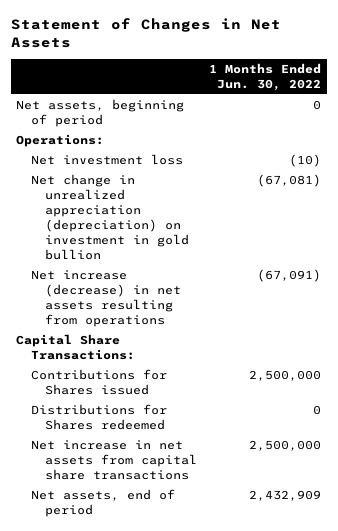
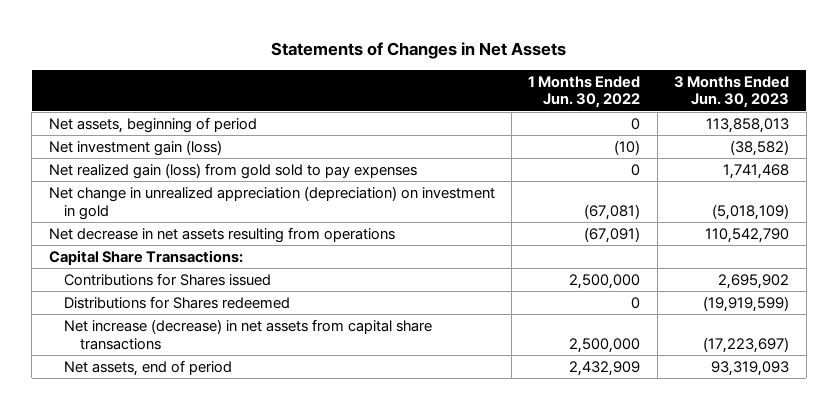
[10,17,281,48] Statement of Changes in Net Assets -> [270,41,566,59] Statements of Changes in Net Assets
none -> [674,75,790,109] 3 Months Ended Jun. 30, 2023
[16,134,105,148] Operations: -> none
[30,154,183,166] Net investment loss -> [48,139,222,156] Net investment gain (loss)
none -> [48,162,417,179] Net realized gain (loss) from gold sold to pay expenses
[30,174,190,261] Net change in unrealized appreciation (depreciation) on investment in gold bullion -> [48,185,495,220] Net change in unrealized appreciation (depreciation) on investment in gold
[30,270,182,328] Net increase (decrease) in net assets resulting from operations -> [48,226,395,243] Net decrease in net assets resulting from operations
[30,440,198,481] Net increase in net assets from capital share transactions -> [64,318,433,350] Net increase (decrease) in net assets from capital share transactions

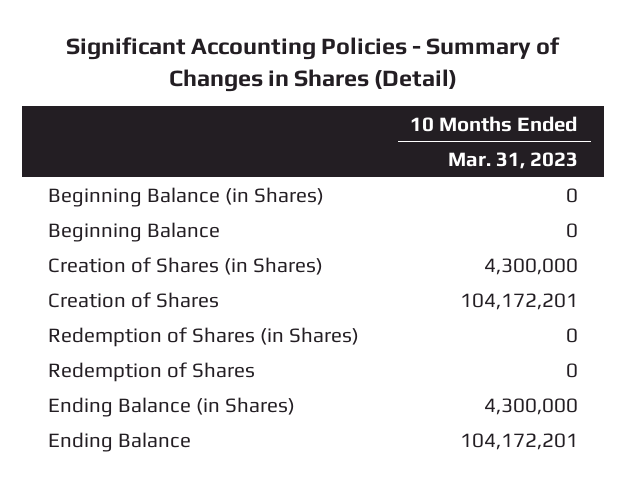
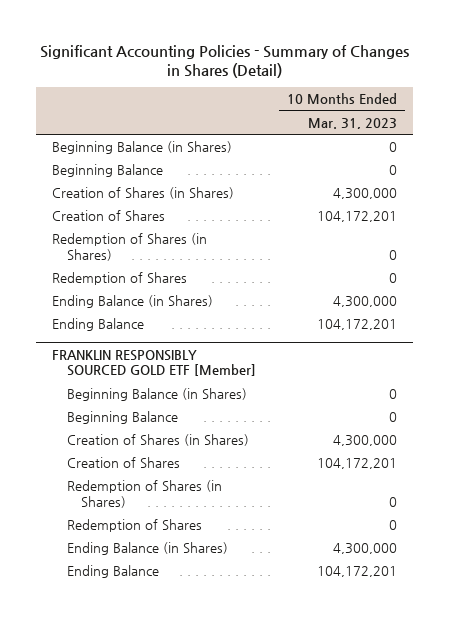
none -> [52,349,256,377] FRANKLIN RESPONSIBLY SOURCED GOLD ETF [Member]
none -> [66,388,247,402] Beginning Balance (in Shares)
none -> [66,411,178,425] Beginning Balance
none -> [66,434,249,447] Creation of Shares (in Shares)
none -> [66,457,180,469] Creation of Shares
none -> [66,480,222,508] Redemption of Shares (in Shares)
none -> [66,519,202,533] Redemption of Shares
none -> [66,542,228,556] Ending Balance (in Shares)
none -> [66,565,159,579] Ending Balance

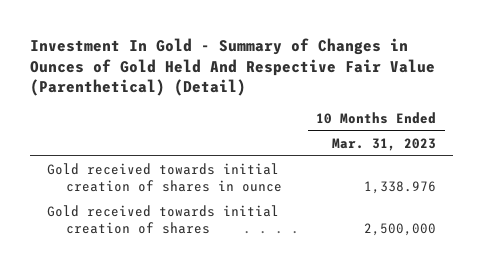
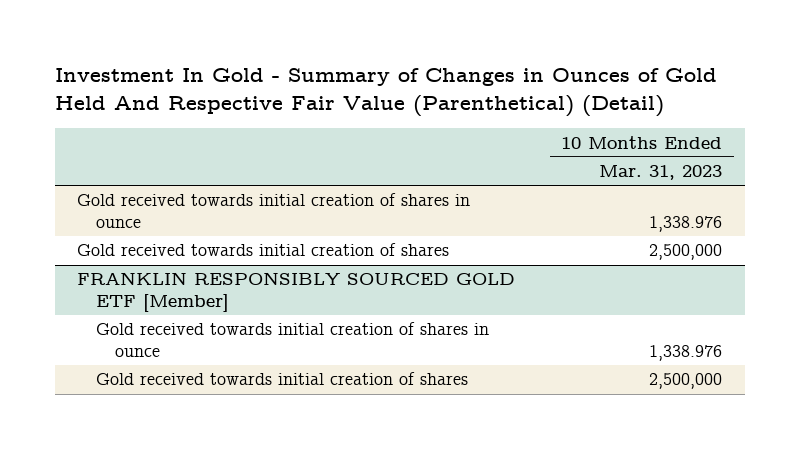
none -> [77,272,516,312] FRANKLIN RESPONSIBLY SOURCED GOLD ETF [Member]
none -> [95,322,489,357] Gold received towards initial creation of shares in ounce
none -> [95,372,468,386] Gold received towards initial creation of shares

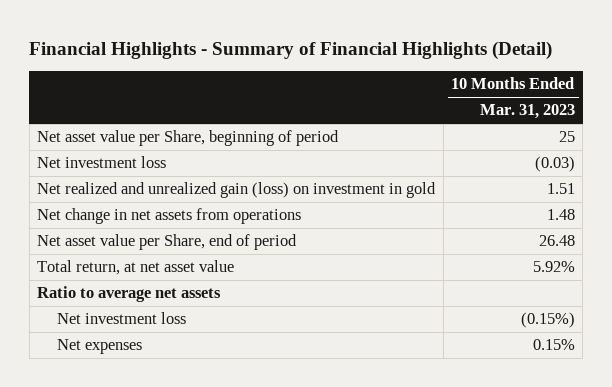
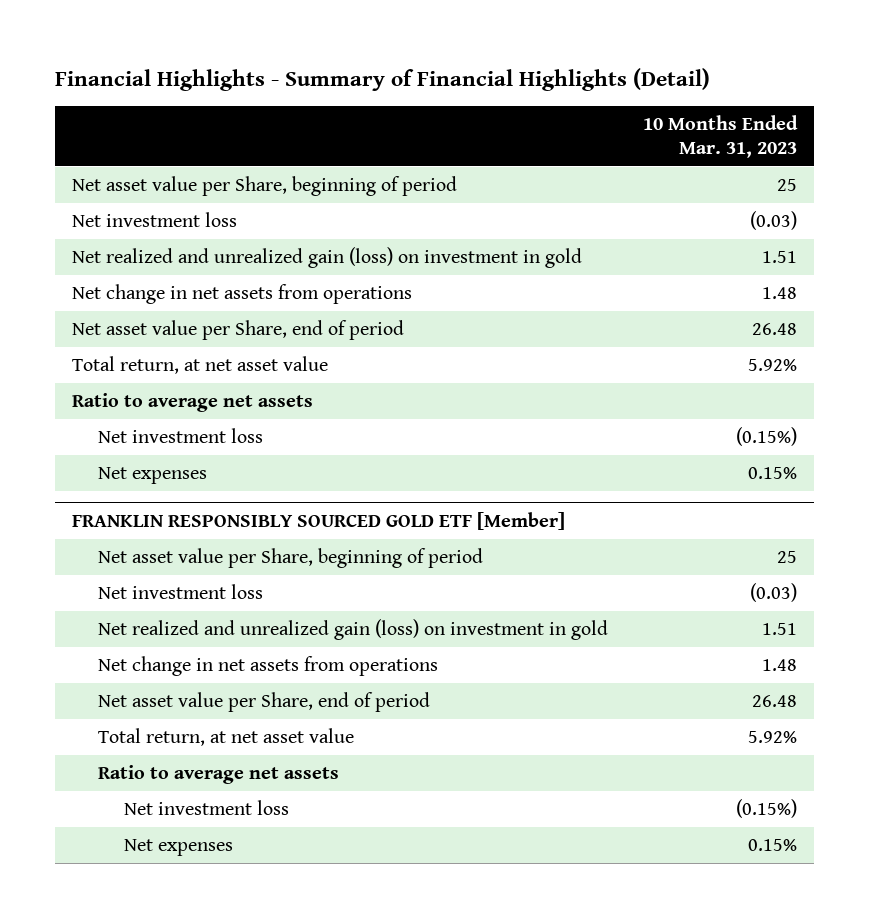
none -> [72,511,566,530] FRANKLIN RESPONSIBLY SOURCED GOLD ETF [Member]
none -> [97,548,483,569] Net asset value per Share, beginning of period
none -> [97,584,263,600] Net investment loss
none -> [97,619,608,641] Net realized and unrealized gain (loss) on investment in gold
none -> [97,656,438,677] Net change in net assets from operations
none -> [97,692,430,713] Net asset value per Share, end of period
none -> [97,728,354,747] Total return, at net asset value
none -> [97,765,339,785] Ratio to average net assets
none -> [123,800,289,816] Net investment loss
none -> [123,839,233,857] Net expenses

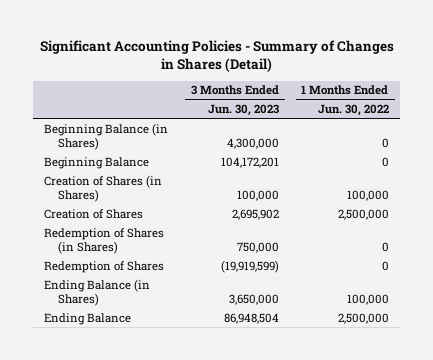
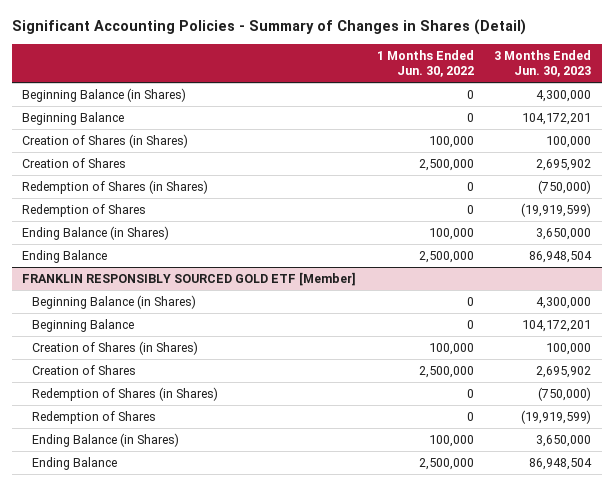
[237,242,280,254] 750,000 -> [538,179,592,194] (750,000)
none -> [22,271,357,286] FRANKLIN RESPONSIBLY SOURCED GOLD ETF [Member]
none -> [31,294,196,309] Beginning Balance (in Shares)
none -> [31,318,134,332] Beginning Balance
none -> [31,340,198,355] Creation of Shares (in Shares)
none -> [31,364,136,375] Creation of Shares
none -> [31,386,218,401] Redemption of Shares (in Shares)
none -> [31,410,156,424] Redemption of Shares
none -> [31,432,179,447] Ending Balance (in Shares)
none -> [31,456,117,470] Ending Balance

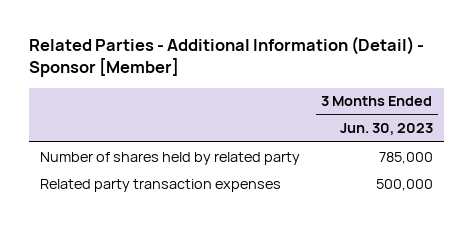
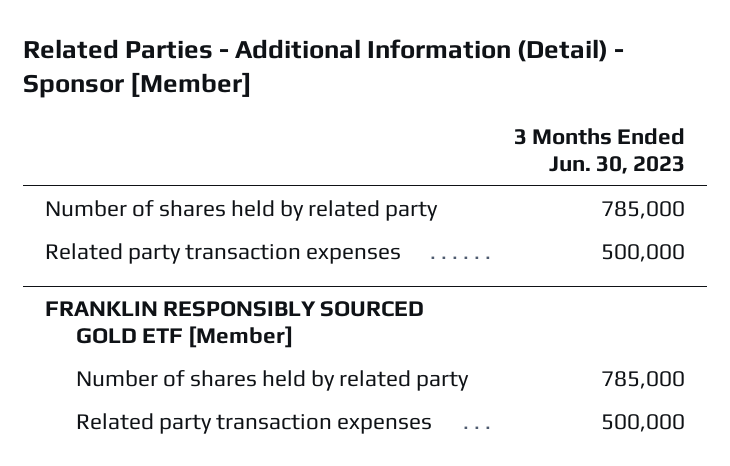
none -> [45,300,425,348] FRANKLIN RESPONSIBLY SOURCED GOLD ETF [Member]
none -> [76,369,470,391] Number of shares held by related party
none -> [76,412,433,434] Related party transaction expenses

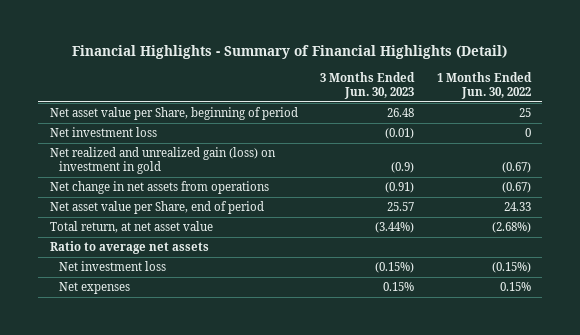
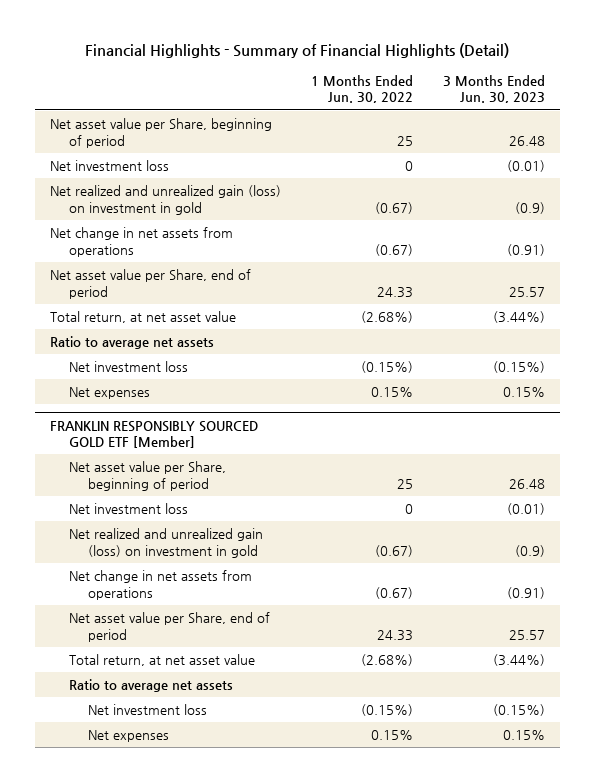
none -> [49,420,258,449] FRANKLIN RESPONSIBLY SOURCED GOLD ETF [Member]
none -> [68,461,226,491] Net asset value per Share, beginning of period
none -> [68,503,188,515] Net investment loss
none -> [68,528,263,558] Net realized and unrealized gain (loss) on investment in gold
none -> [68,570,252,600] Net change in net assets from operations
none -> [68,612,270,642] Net asset value per Share, end of period
none -> [68,654,255,667] Total return, at net asset value
none -> [68,679,233,693] Ratio to average net assets
none -> [88,704,208,716] Net investment loss
none -> [88,730,170,743] Net expenses

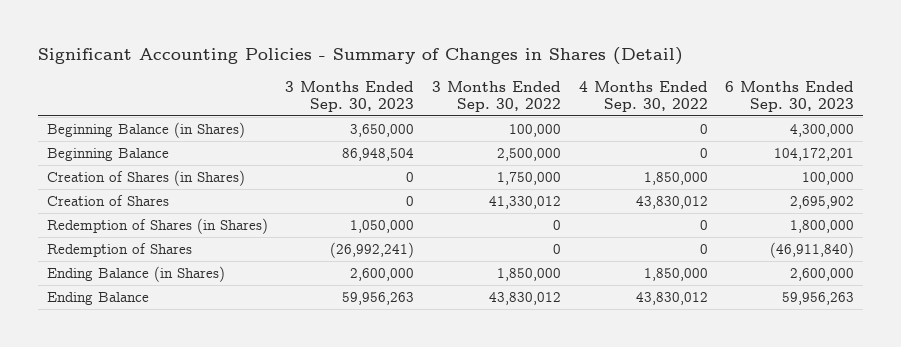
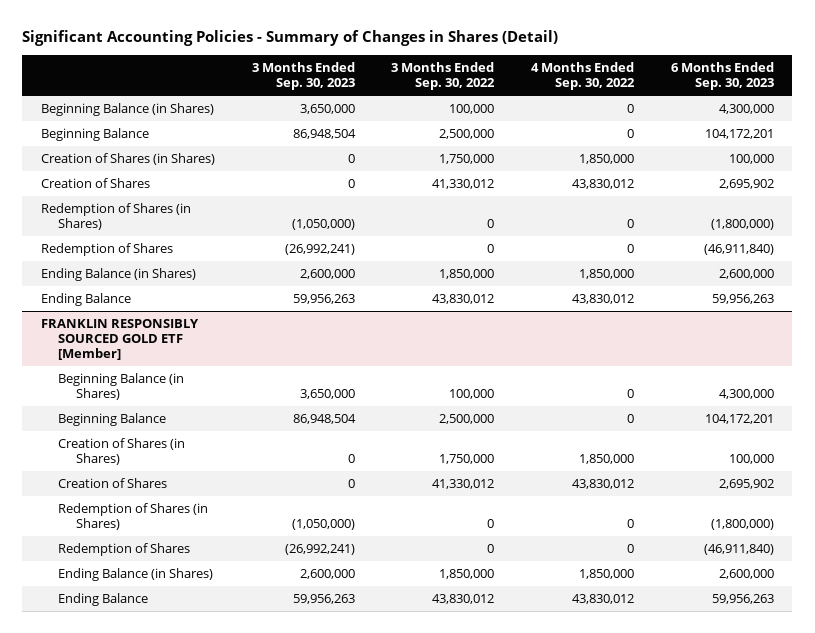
[350,220,415,234] 1,050,000 -> [291,219,355,231] (1,050,000)
[790,220,855,234] 1,800,000 -> [710,219,774,231] (1,800,000)
none -> [40,318,199,361] FRANKLIN RESPONSIBLY SOURCED GOLD ETF [Member]
none -> [58,372,185,401] Beginning Balance (in Shares)
none -> [58,412,167,426] Beginning Balance
none -> [58,437,186,466] Creation of Shares (in Shares)
none -> [58,477,168,488] Creation of Shares
none -> [58,502,209,531] Redemption of Shares (in Shares)
none -> [58,542,191,556] Redemption of Shares
none -> [58,567,214,581] Ending Balance (in Shares)
none -> [58,592,149,606] Ending Balance

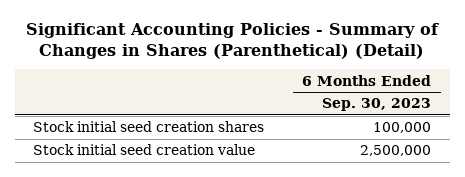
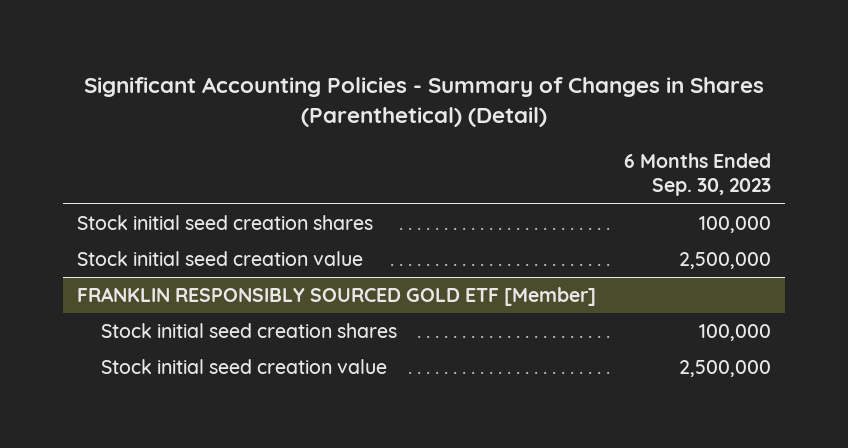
none -> [77,287,597,307] FRANKLIN RESPONSIBLY SOURCED GOLD ETF [Member]
none -> [101,323,398,339] Stock initial seed creation shares
none -> [101,359,388,375] Stock initial seed creation value

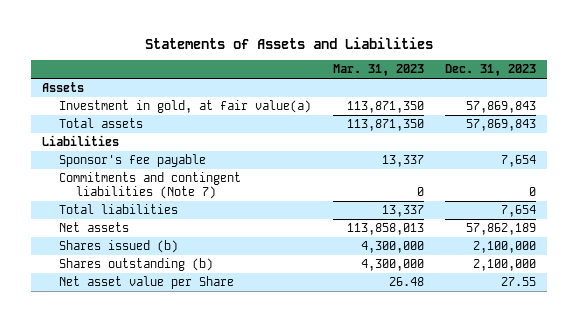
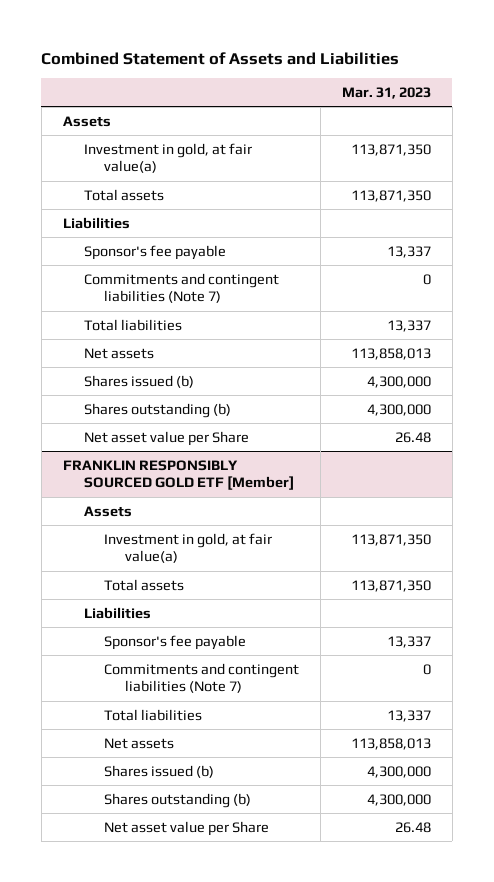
[145,36,434,49] Statements of Assets and Liabilities -> [41,51,400,65] Combined Statement of Assets and Liabilities
[445,64,537,77] Dec. 31, 2023 -> none
none -> [62,459,294,490] FRANKLIN RESPONSIBLY SOURCED GOLD ETF [Member]
none -> [83,505,132,517] Assets
none -> [104,532,273,563] Investment in gold, at fair value(a)
none -> [104,578,185,591] Total assets
none -> [83,606,151,619] Liabilities
none -> [104,634,247,650] Sponsor's fee payable
none -> [104,662,300,693] Commitments and contingent liabilities (Note 7)
none -> [104,708,203,721] Total liabilities
none -> [104,737,175,749] Net assets
none -> [104,764,215,778] Shares issued (b)
none -> [104,792,252,808] Shares outstanding (b)
none -> [104,820,270,836] Net asset value per Share

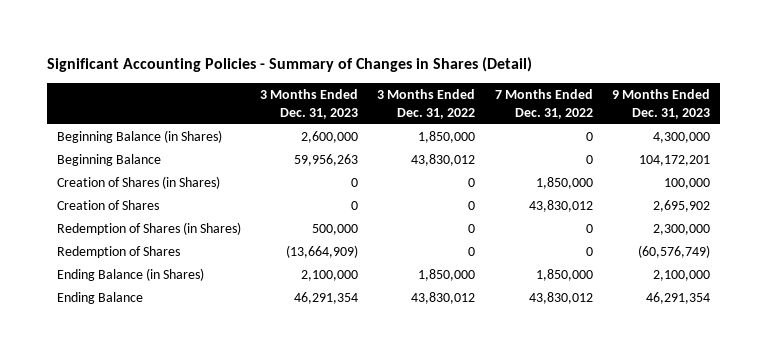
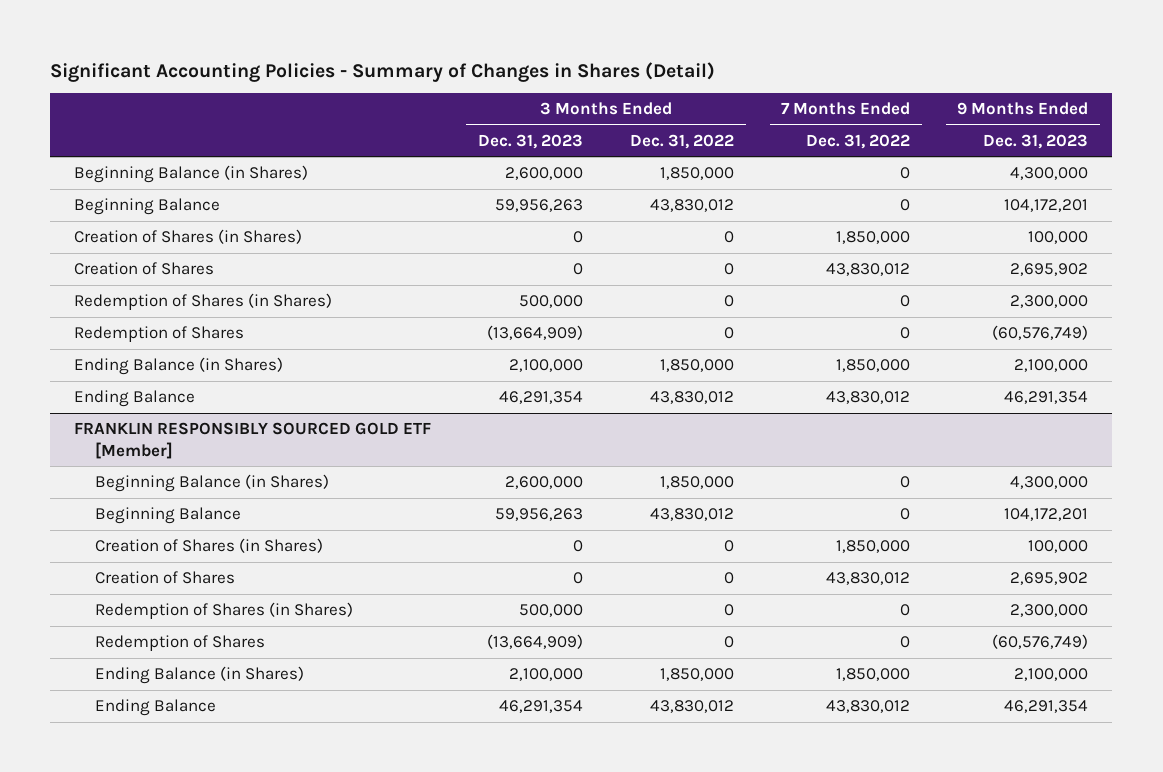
none -> [74,422,432,459] FRANKLIN RESPONSIBLY SOURCED GOLD ETF [Member]
none -> [94,474,329,493] Beginning Balance (in Shares)
none -> [94,507,241,525] Beginning Balance
none -> [94,538,323,554] Creation of Shares (in Shares)
none -> [94,571,235,585] Creation of Shares
none -> [94,602,353,620] Redemption of Shares (in Shares)
none -> [94,635,265,652] Redemption of Shares
none -> [94,666,304,685] Ending Balance (in Shares)
none -> [94,699,216,717] Ending Balance

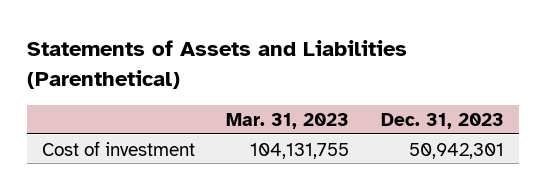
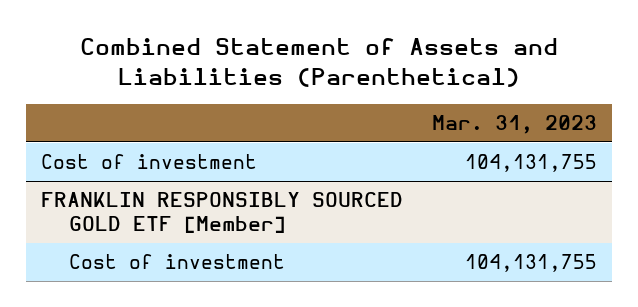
[26,40,407,90] Statements of Assets and Liabilities (Parenthetical) -> [80,38,559,87] Combined Statement of Assets and Liabilities (Parenthetical)
[380,112,504,129] Dec. 31, 2023 -> none
none -> [40,192,403,233] FRANKLIN RESPONSIBLY SOURCED GOLD ETF [Member]
none -> [69,254,286,270] Cost of investment

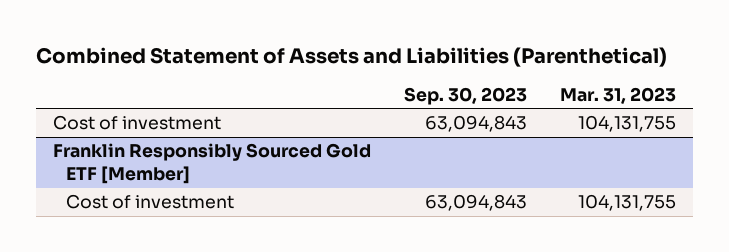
none -> [403,86,527,105] Sep. 30, 2023
[40,192,403,233] FRANKLIN RESPONSIBLY SOURCED GOLD ETF [Member] -> [52,143,371,184] Franklin Responsibly Sourced Gold ETF [Member]

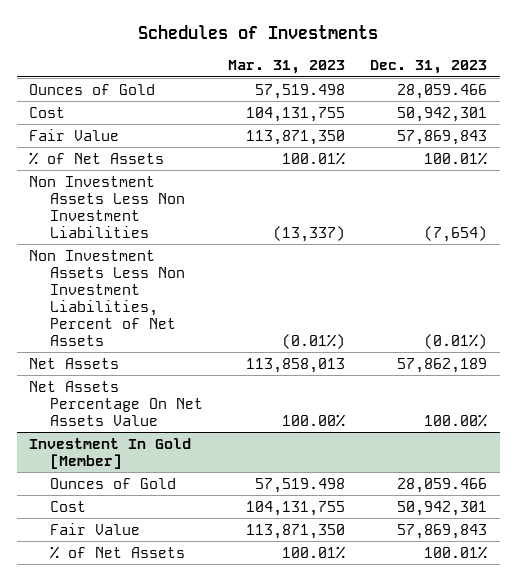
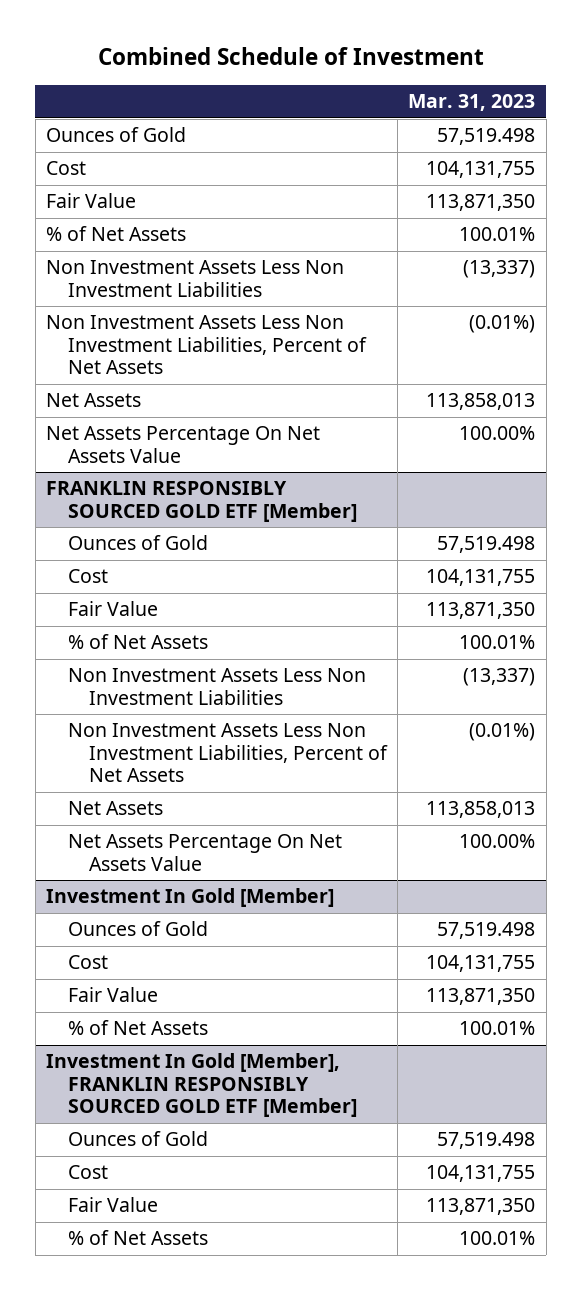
[138,25,379,40] Schedules of Investments -> [97,47,484,66] Combined Schedule of Investment
[370,60,488,75] Dec. 31, 2023 -> none
none -> [45,481,357,522] FRANKLIN RESPONSIBLY SOURCED GOLD ETF [Member]
none -> [67,535,208,551] Ounces of Gold
none -> [67,569,108,584] Cost
none -> [67,601,158,617] Fair Value
none -> [67,634,208,650] % of Net Assets
none -> [67,668,366,705] Non Investment Assets Less Non Investment Liabilities
none -> [67,723,389,783] Non Investment Assets Less Non Investment Liabilities, Percent of Net Assets
none -> [67,801,163,816] Net Assets
none -> [67,834,342,871] Net Assets Percentage On Net Assets Value
none -> [45,1053,357,1118] Investment In Gold [Member], FRANKLIN RESPONSIBLY SOURCED GOLD ETF [Member]
none -> [67,1131,208,1147] Ounces of Gold
none -> [67,1165,108,1180] Cost
none -> [67,1197,158,1213] Fair Value
none -> [67,1230,208,1246] % of Net Assets

